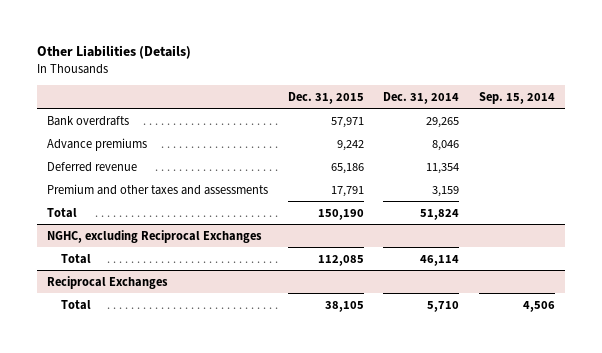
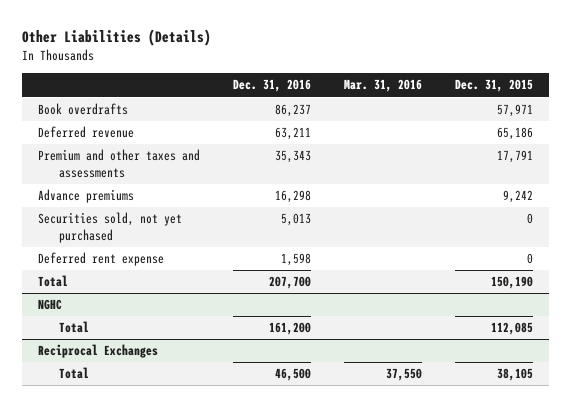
[383,91,460,104] Dec. 31, 2014 -> none
[479,91,556,104] Sep. 15, 2014 -> none
none -> [232,79,311,93] Dec. 31, 2016
none -> [343,79,422,93] Mar. 31, 2016
[46,115,129,126] Bank overdrafts -> [38,103,129,116] Book overdrafts
[46,137,147,151] Advance premiums -> [38,189,135,204] Advance premiums
none -> [38,212,183,244] Securities sold, not yet purchased
none -> [38,252,165,267] Deferred rent expense
[46,229,262,243] NGHC, excluding Reciprocal Exchanges -> [38,299,63,311] NGHC

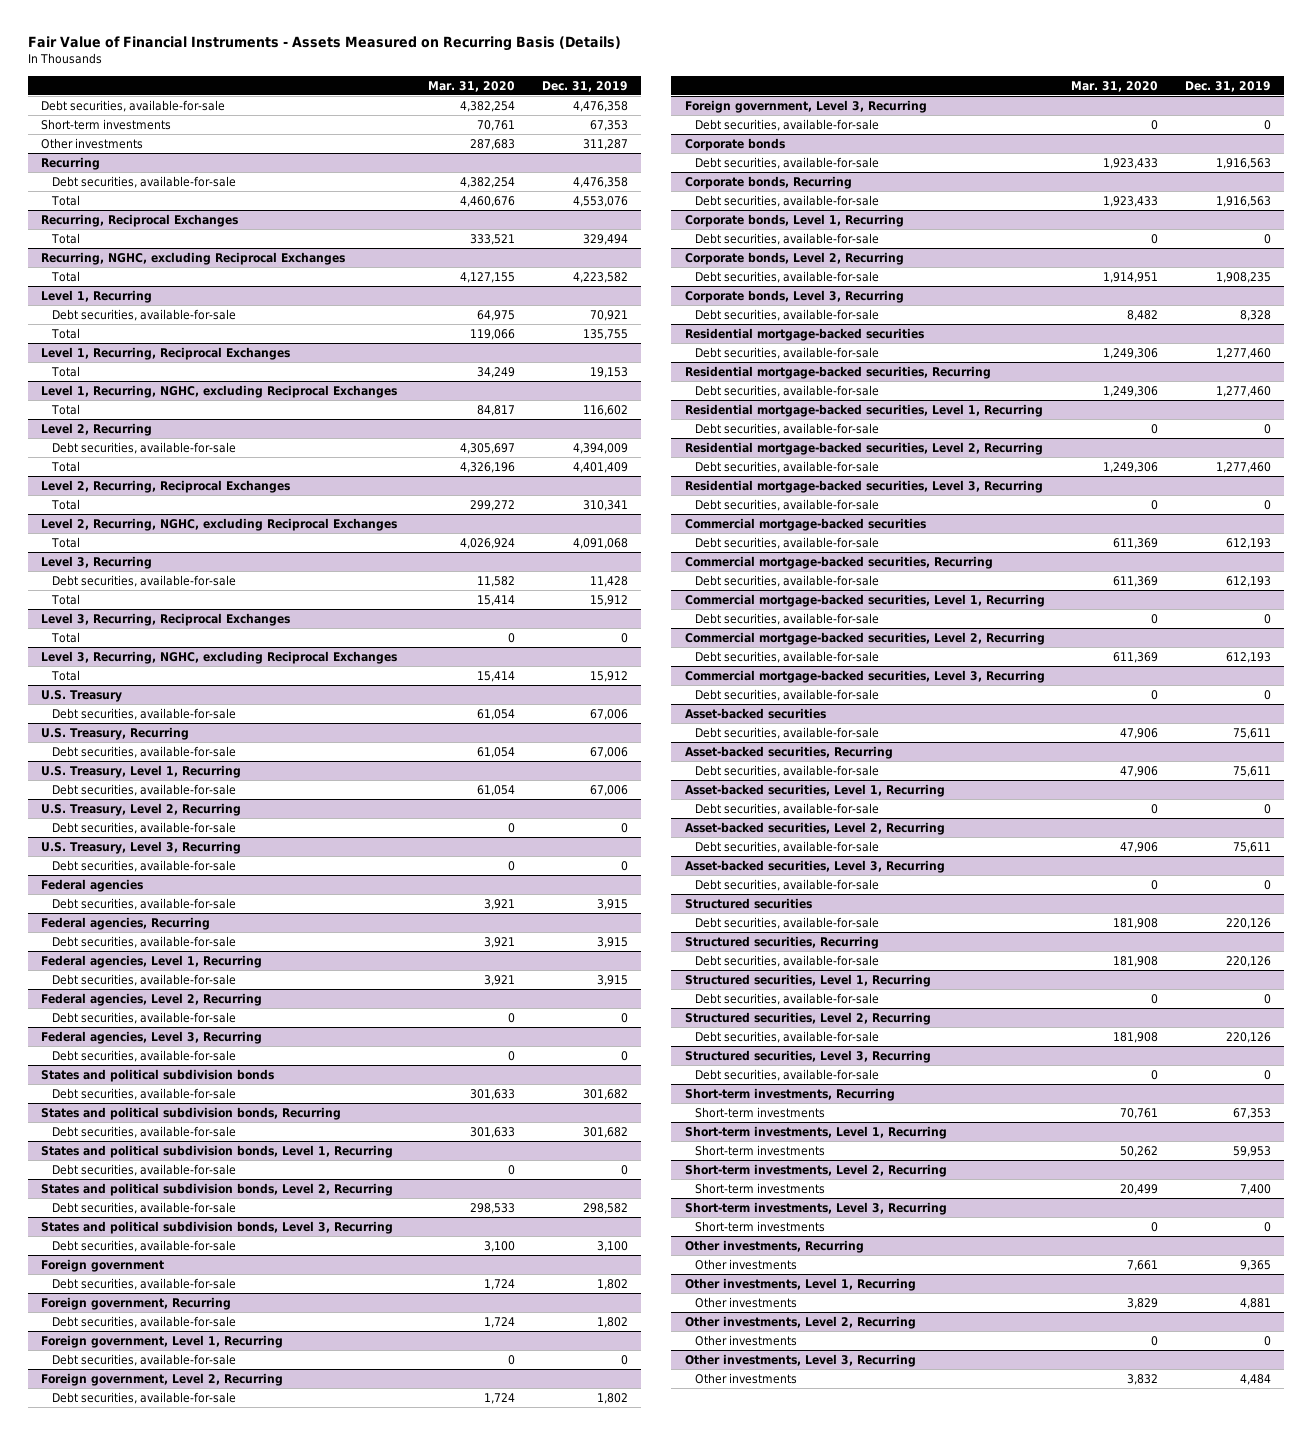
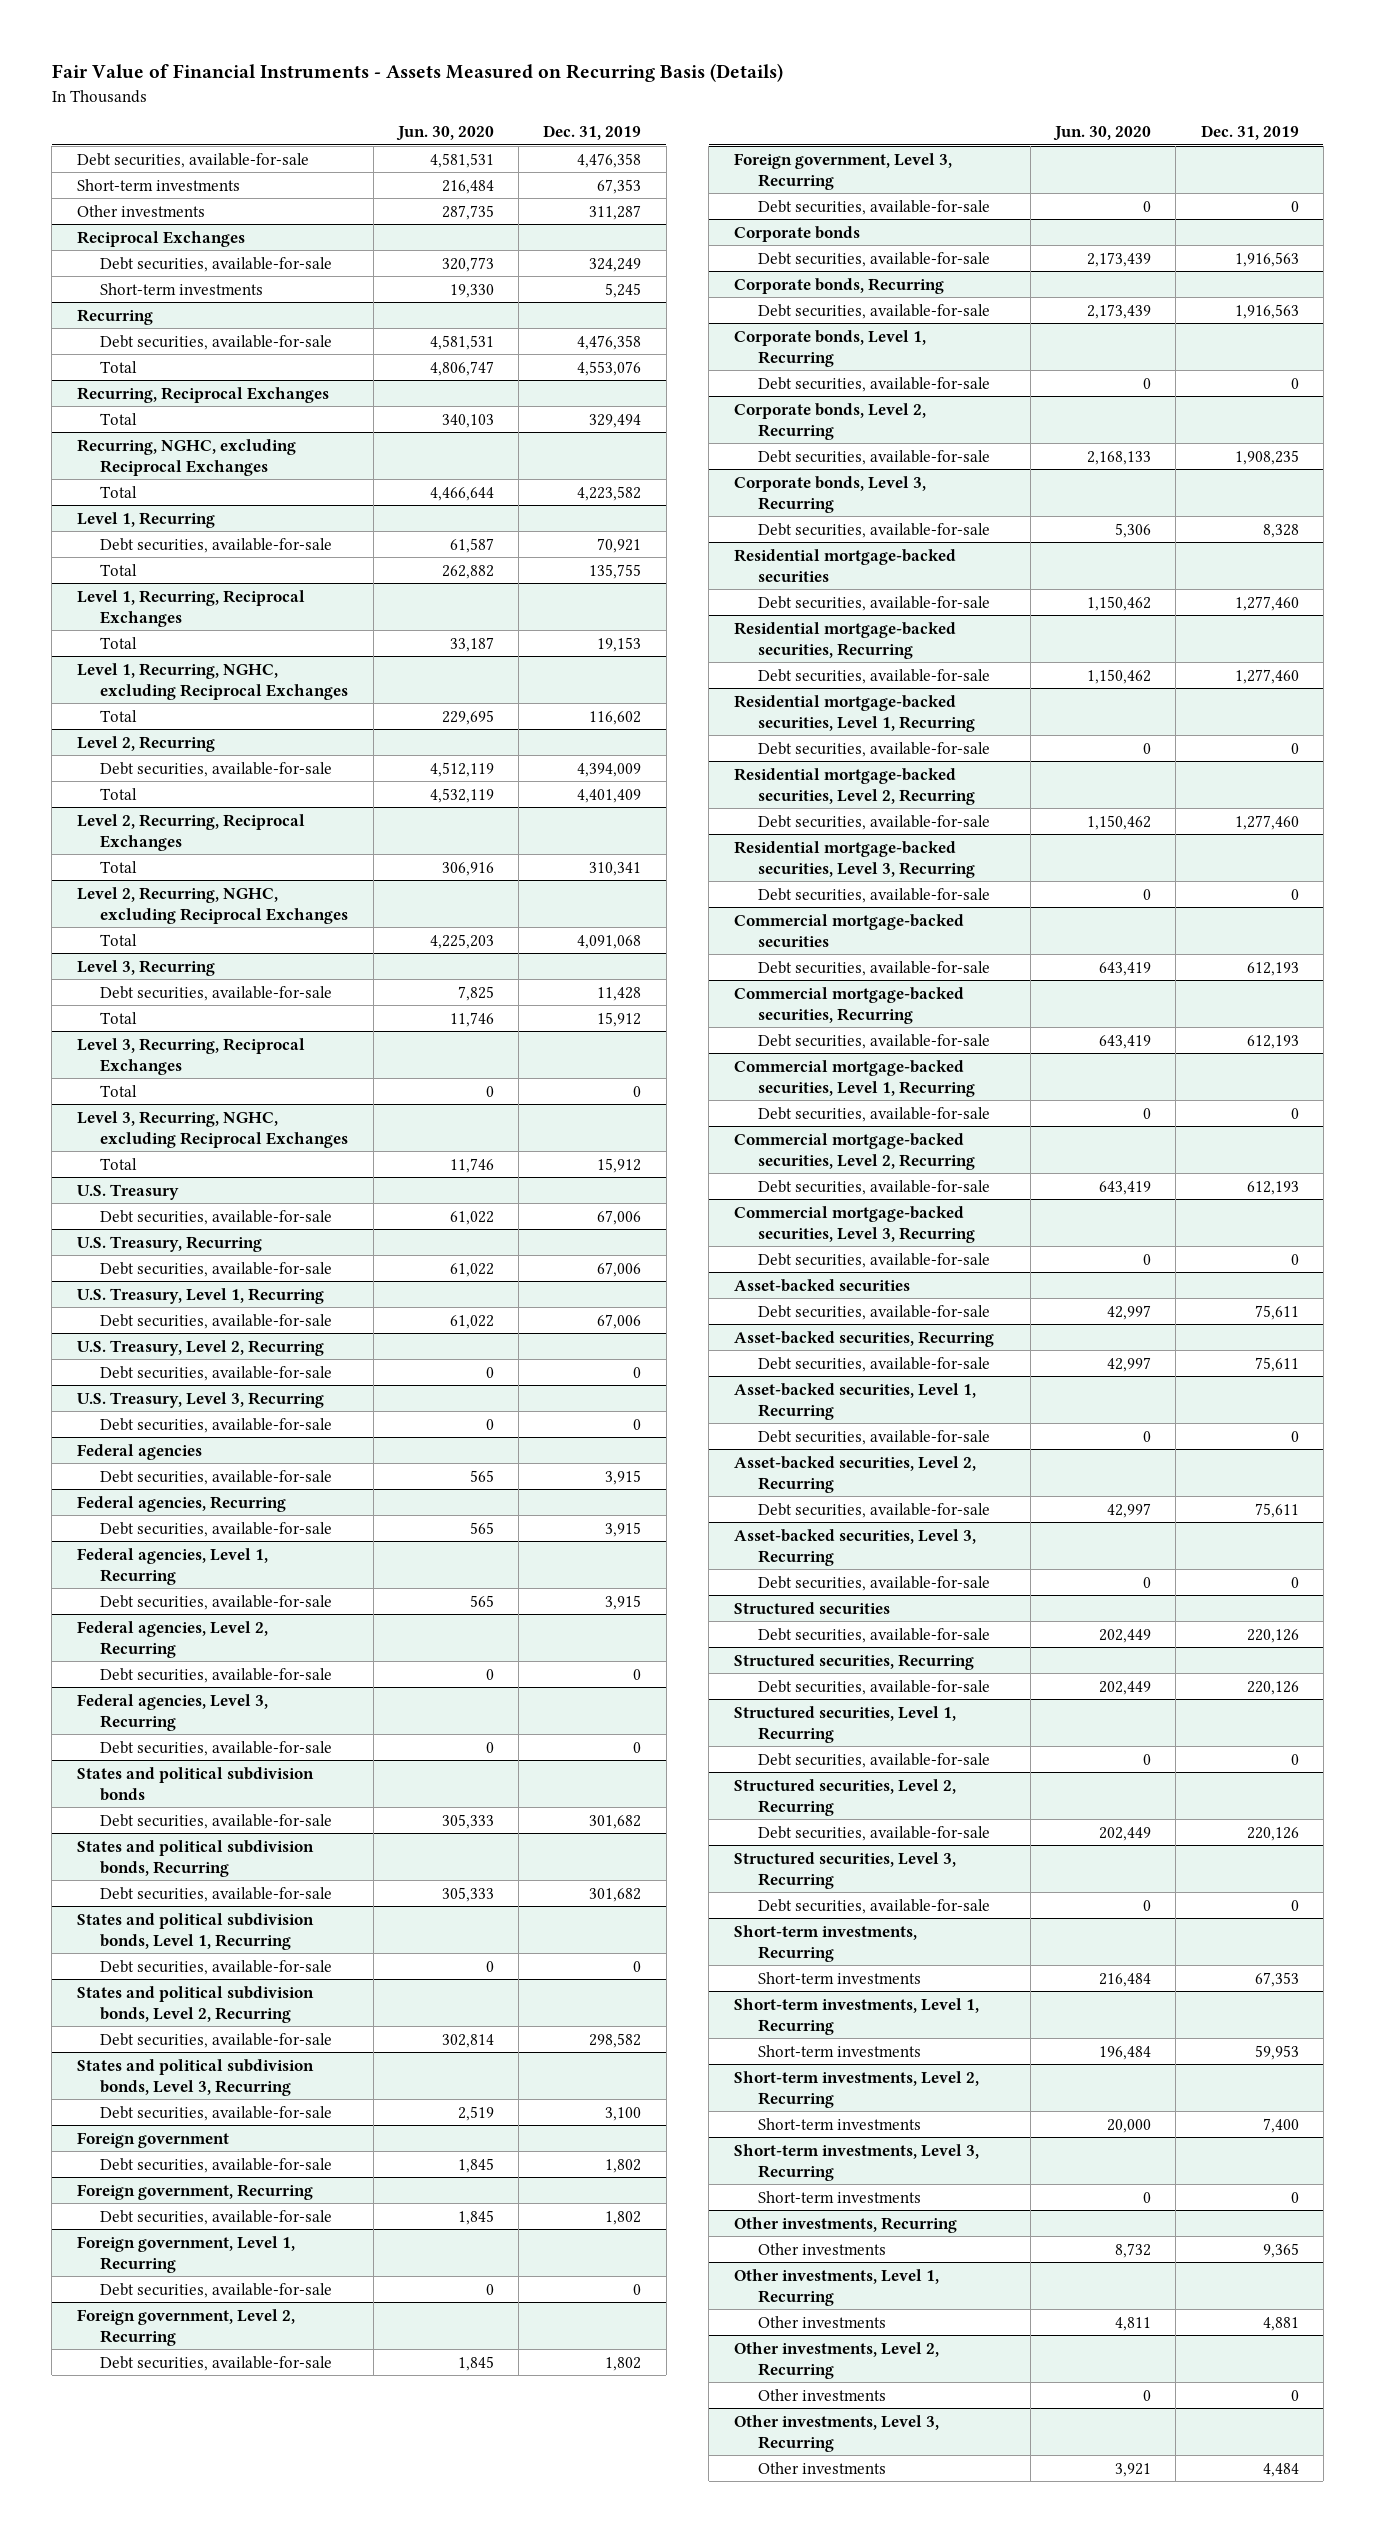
[428,80,516,92] Mar. 31, 2020 -> none
none -> [395,126,494,142] Jun. 30, 2020
none -> [76,230,245,247] Reciprocal Exchanges
none -> [100,256,333,272] Debt securities, available-for-sale
none -> [100,282,264,295] Short-term investments

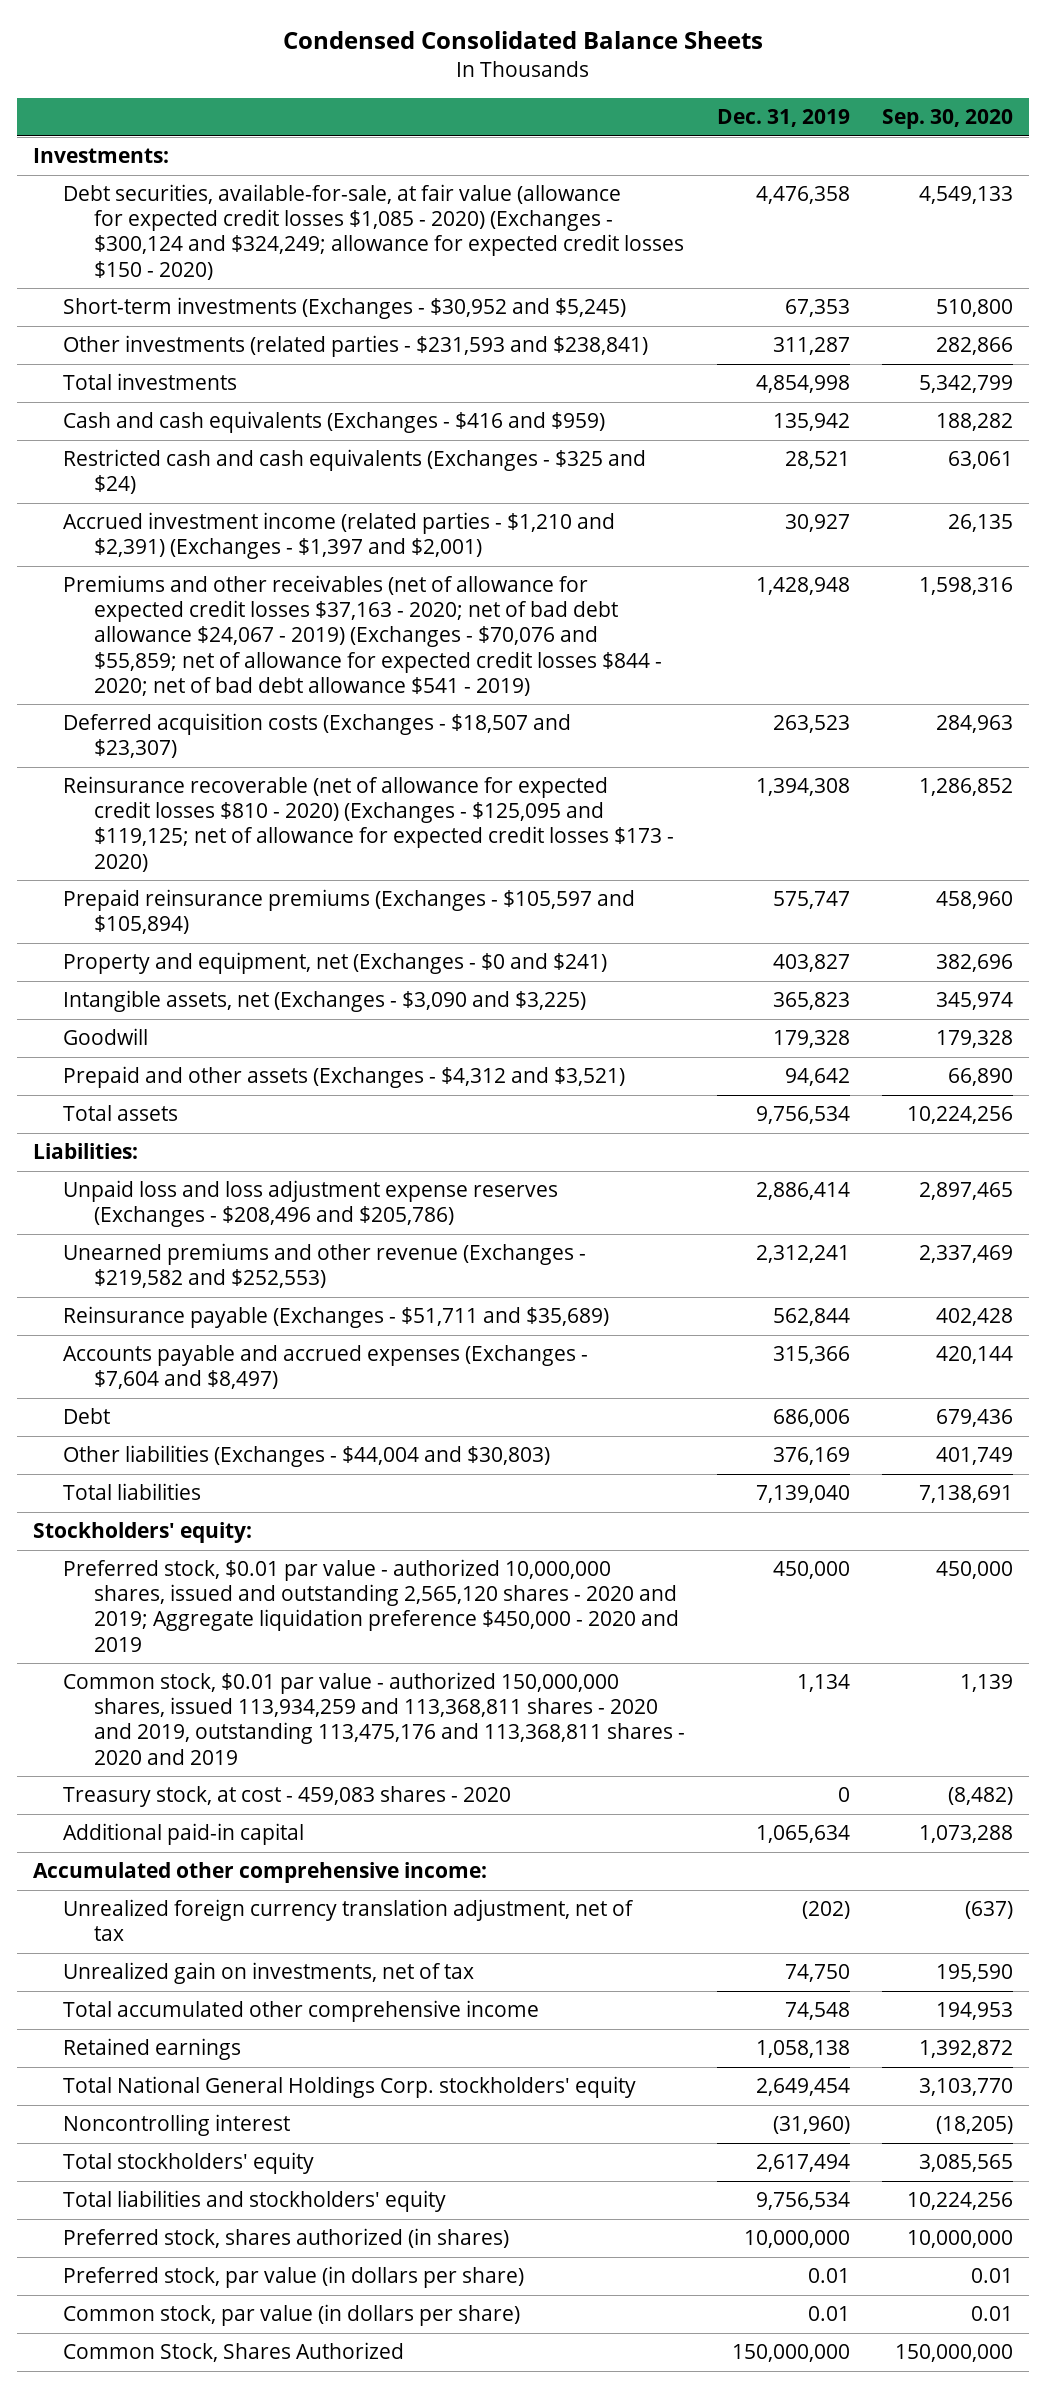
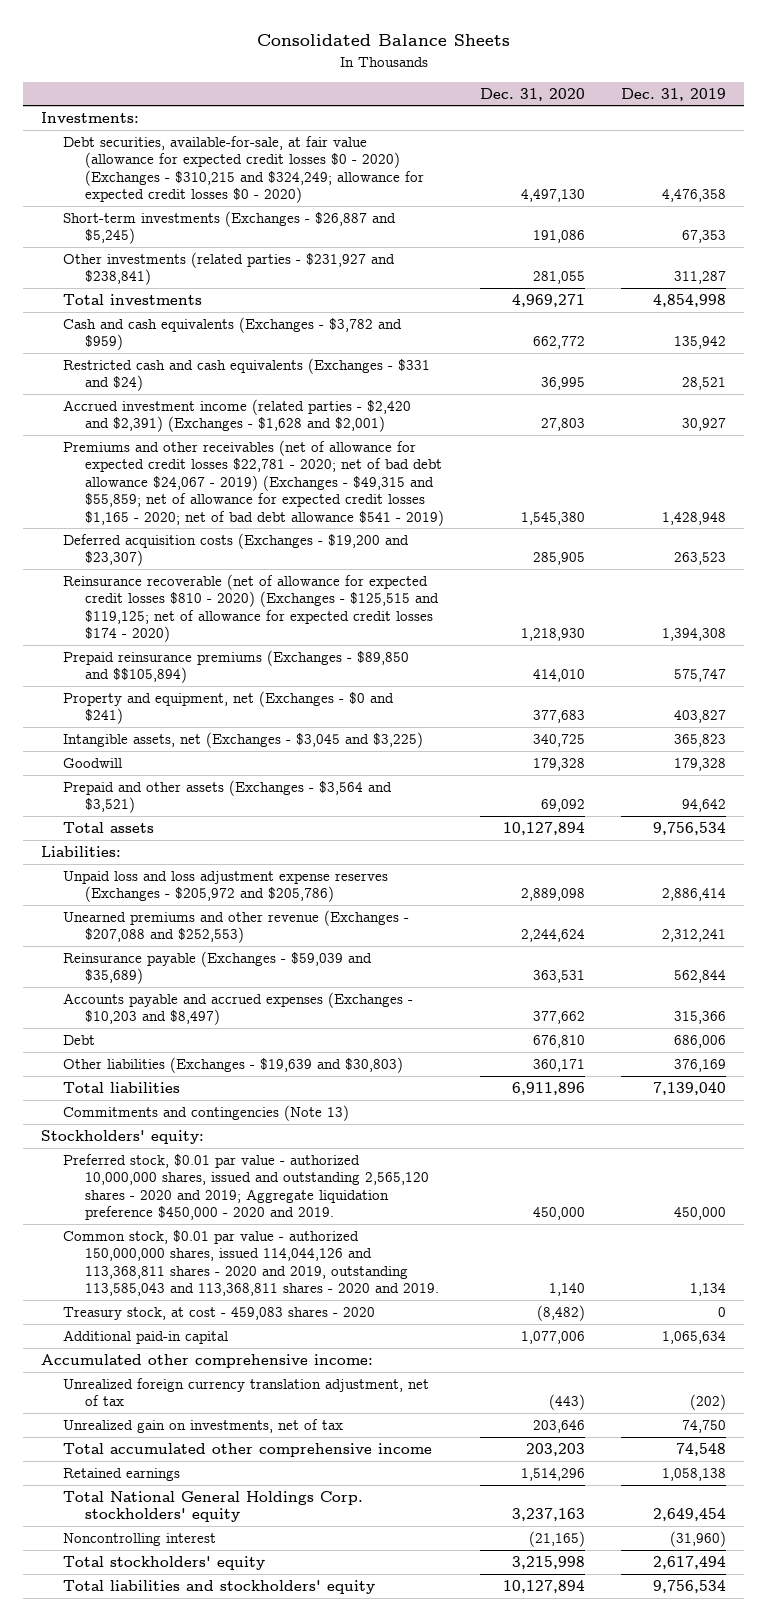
[282,31,763,50] Condensed Consolidated Balance Sheets -> [256,34,510,47] Consolidated Balance Sheets
[881,109,1013,130] Sep. 30, 2020 -> none
none -> [479,87,585,101] Dec. 31, 2020
[63,184,684,280] Debt securities, available-for-sale, at fair value (allowance for expected credit losses $1,085 - 2020) (Exchanges - $300,124 and $324,249; allowance for expected credit losses $150 - 2020) -> [62,136,424,204] Debt securities, available-for-sale, at fair value (allowance for expected credit losses $0 - 2020) (Exchanges - $310,215 and $324,249; allowance for expected credit losses $0 - 2020)
[63,297,627,320] Short-term investments (Exchanges - $30,952 and $5,245) -> [62,211,396,245] Short-term investments (Exchanges - $26,887 and $5,245)
[63,335,649,358] Other investments (related parties - $231,593 and $238,841) -> [62,252,395,286] Other investments (related parties - $231,927 and $238,841)
[63,411,606,434] Cash and cash equivalents (Exchanges - $416 and $959) -> [62,317,402,351] Cash and cash equivalents (Exchanges - $3,782 and $959)
[63,449,647,495] Restricted cash and cash equivalents (Exchanges - $325 and $24) -> [62,358,430,392] Restricted cash and cash equivalents (Exchanges - $331 and $24)
[63,512,616,560] Accrued investment income (related parties - $1,210 and $2,391) (Exchanges - $1,397 and $2,001) -> [62,399,411,433] Accrued investment income (related parties - $2,420 and $2,391) (Exchanges - $1,628 and $2,001)
[63,575,662,696] Premiums and other receivables (net of allowance for expected credit losses $37,163 - 2020; net of bad debt allowance $24,067 - 2019) (Exchanges - $70,076 and $55,859; net of allowance for expected credit losses $844 - 2020; net of bad debt allowance $541 - 2019) -> [62,440,444,526] Premiums and other receivables (net of allowance for expected credit losses $22,781 - 2020; net of bad debt allowance $24,067 - 2019) (Exchanges - $49,315 and $55,859; net of allowance for expected credit losses $1,165 - 2020; net of bad debt allowance $541 - 2019)
[63,713,572,759] Deferred acquisition costs (Exchanges - $18,507 and $23,307) -> [62,533,409,567] Deferred acquisition costs (Exchanges - $19,200 and $23,307)
[63,776,674,872] Reinsurance recoverable (net of allowance for expected credit losses $810 - 2020) (Exchanges - $125,095 and $119,125; net of allowance for expected credit losses $173 - 2020) -> [62,574,439,643] Reinsurance recoverable (net of allowance for expected credit losses $810 - 2020) (Exchanges - $125,515 and $119,125; net of allowance for expected credit losses $174 - 2020)
[63,889,636,935] Prepaid reinsurance premiums (Exchanges - $105,597 and $105,894) -> [62,650,409,684] Prepaid reinsurance premiums (Exchanges - $89,850 and $$105,894)
[63,990,587,1013] Intangible assets, net (Exchanges - $3,090 and $3,225) -> [62,732,423,749] Intangible assets, net (Exchanges - $3,045 and $3,225)
[63,1066,626,1089] Prepaid and other assets (Exchanges - $4,312 and $3,521) -> [62,780,392,814] Prepaid and other assets (Exchanges - $3,564 and $3,521)
[63,1180,559,1228] Unpaid loss and loss adjustment expense reserves (Exchanges - $208,496 and $205,786) -> [62,871,388,903] Unpaid loss and loss adjustment expense reserves (Exchanges - $205,972 and $205,786)
[63,1243,587,1289] Unearned premiums and other revenue (Exchanges - $219,582 and $252,553) -> [62,910,409,944] Unearned premiums and other revenue (Exchanges - $207,088 and $252,553)
[63,1306,610,1329] Reinsurance payable (Exchanges - $51,711 and $35,689) -> [62,951,372,985] Reinsurance payable (Exchanges - $59,039 and $35,689)
[63,1345,589,1390] Accounts payable and accrued expenses (Exchanges - $7,604 and $8,497) -> [62,992,413,1026] Accounts payable and accrued expenses (Exchanges - $10,203 and $8,497)
[63,1445,551,1468] Other liabilities (Exchanges - $44,004 and $30,803) -> [62,1057,403,1074] Other liabilities (Exchanges - $19,639 and $30,803)
none -> [62,1105,349,1122] Commitments and contingencies (Note 13)
[63,1559,679,1652] Preferred stock, $0.01 par value - authorized 10,000,000 shares, issued and outstanding 2,565,120 shares - 2020 and 2019; Aggregate liquidation preference $450,000 - 2020 and 2019 -> [62,1154,429,1221] Preferred stock, $0.01 par value - authorized 10,000,000 shares, issued and outstanding 2,565,120 shares - 2020 and 2019; Aggregate liquidation preference $450,000 - 2020 and 2019.
[63,1672,685,1765] Common stock, $0.01 par value - authorized 150,000,000 shares, issued 113,934,259 and 113,368,811 shares - 2020 and 2019, outstanding 113,475,176 and 113,368,811 shares - 2020 and 2019 -> [62,1230,439,1297] Common stock, $0.01 par value - authorized 150,000,000 shares, issued 114,044,126 and 113,368,811 shares - 2020 and 2019, outstanding 113,585,043 and 113,368,811 shares - 2020 and 2019.
[63,2228,510,2249] Preferred stock, shares authorized (in shares) -> none
[63,2266,525,2289] Preferred stock, par value (in dollars per share) -> none
[63,2304,521,2327] Common stock, par value (in dollars per share) -> none
[63,2342,405,2363] Common Stock, Shares Authorized -> none

